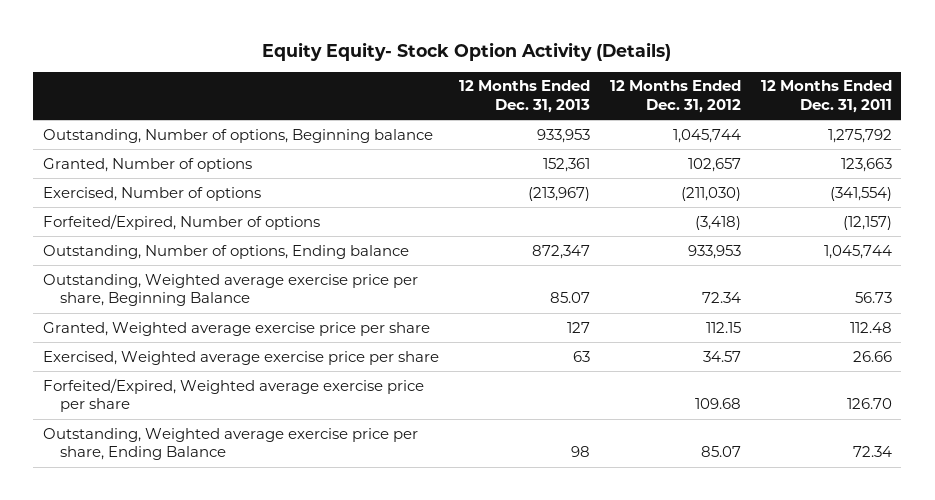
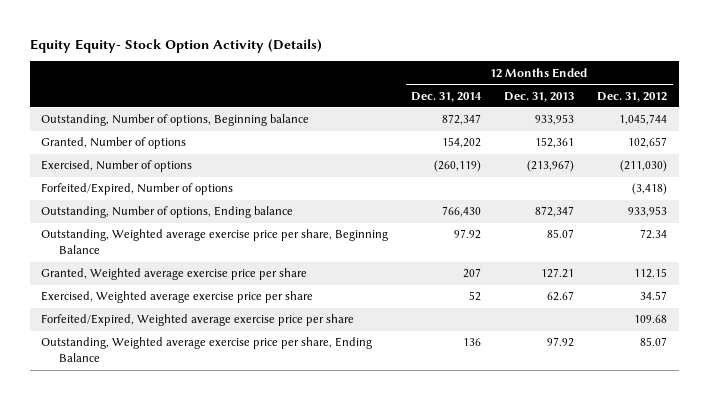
[760,80,892,114] 12 Months Ended Dec. 31, 2011 -> none
none -> [411,91,483,102] Dec. 31, 2014
[566,321,590,333] 127 -> [541,268,575,279] 127.21
[572,350,590,362] 63 -> [547,291,575,302] 62.67
[570,446,590,458] 98 -> [547,337,575,348] 97.92

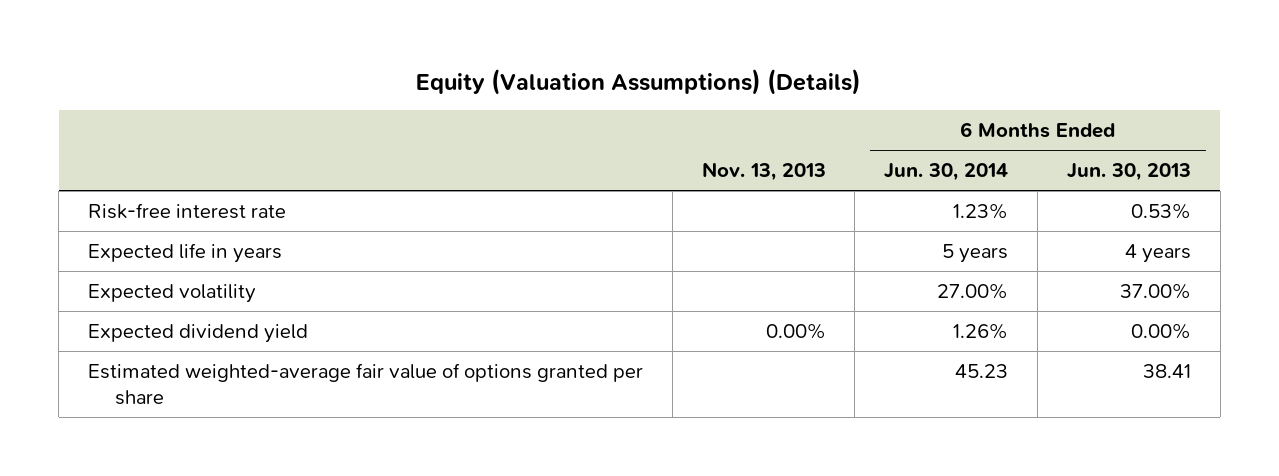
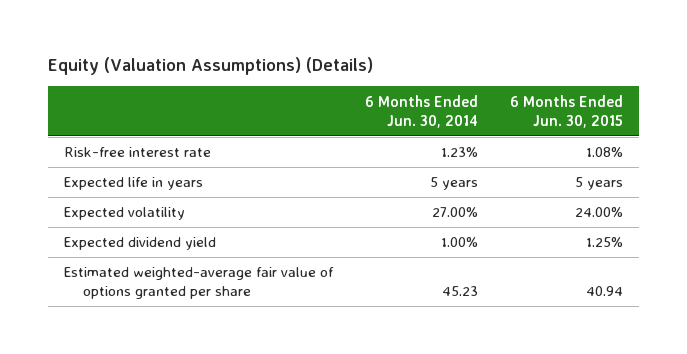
[701,162,826,182] Nov. 13, 2013 -> none
[1067,163,1192,182] Jun. 30, 2013 -> none
none -> [510,94,624,128] 6 Months Ended Jun. 30, 2015
[953,322,1009,339] 1.26% -> [441,237,479,248] 1.00%

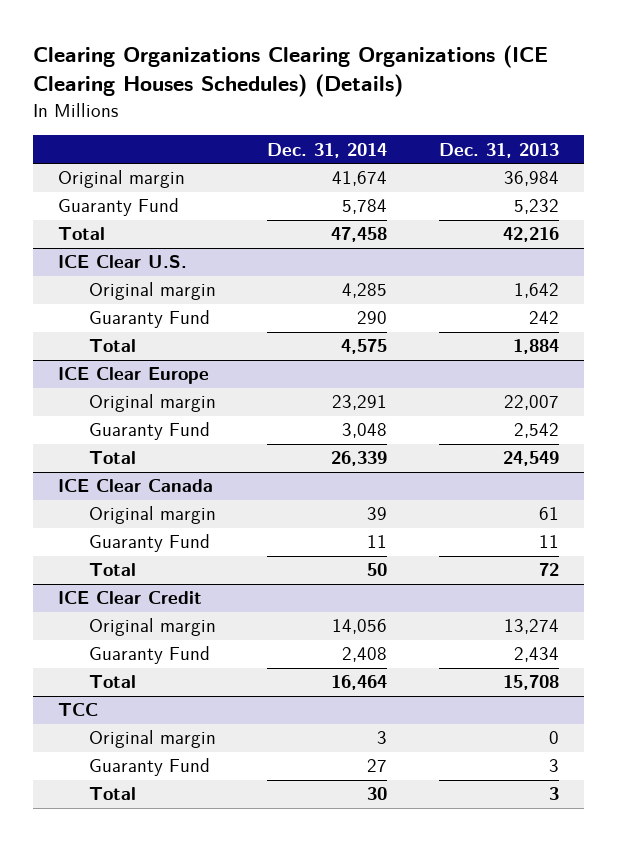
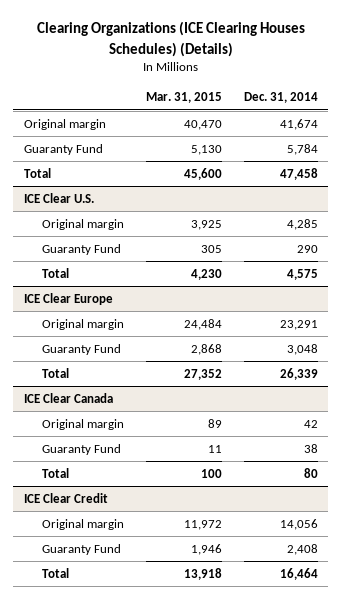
[32,44,548,98] Clearing Organizations Clearing Organizations (ICE Clearing Houses Schedules) (Details) -> [36,21,305,57] Clearing Organizations (ICE Clearing Houses Schedules) (Details)
[438,142,559,158] Dec. 31, 2013 -> none
none -> [145,92,222,104] Mar. 31, 2015
[367,507,388,521] 39 -> [303,419,318,428] 42
[367,535,388,549] 11 -> [303,443,318,453] 38
[367,563,388,577] 50 -> [303,467,318,478] 80
[58,703,99,717] TCC -> none
[88,730,216,749] Original margin -> none
[88,758,210,777] Guaranty Fund -> none
[88,787,136,801] Total -> none

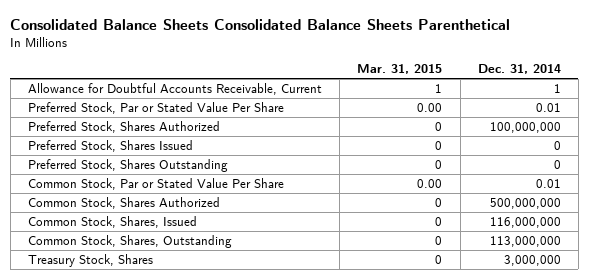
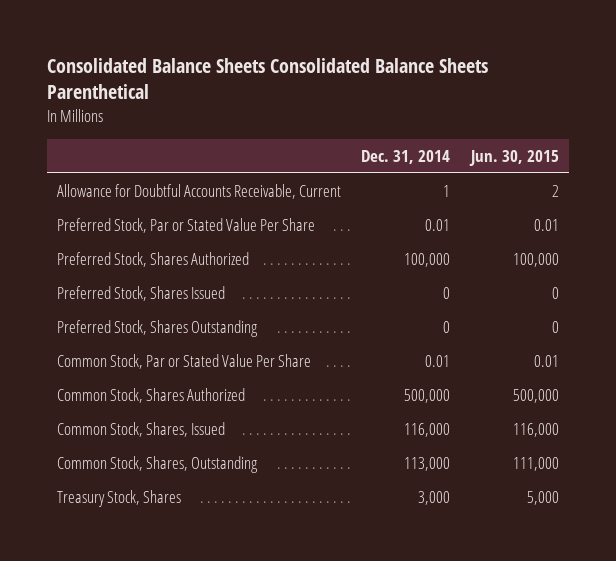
[357,64,443,75] Mar. 31, 2015 -> none
none -> [468,149,559,166] Jun. 30, 2015
[489,122,561,134] 100,000,000 -> [404,252,451,267] 100,000
[489,198,561,210] 500,000,000 -> [404,388,451,403] 500,000
[489,217,561,229] 116,000,000 -> [404,422,451,437] 116,000
[489,236,561,248] 113,000,000 -> [404,456,451,471] 113,000
[503,255,561,267] 3,000,000 -> [418,490,451,505] 3,000

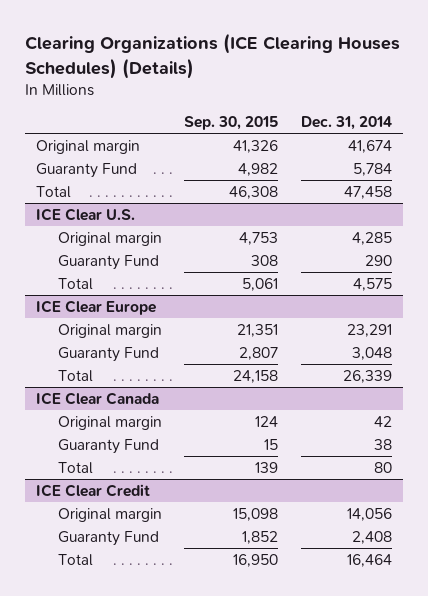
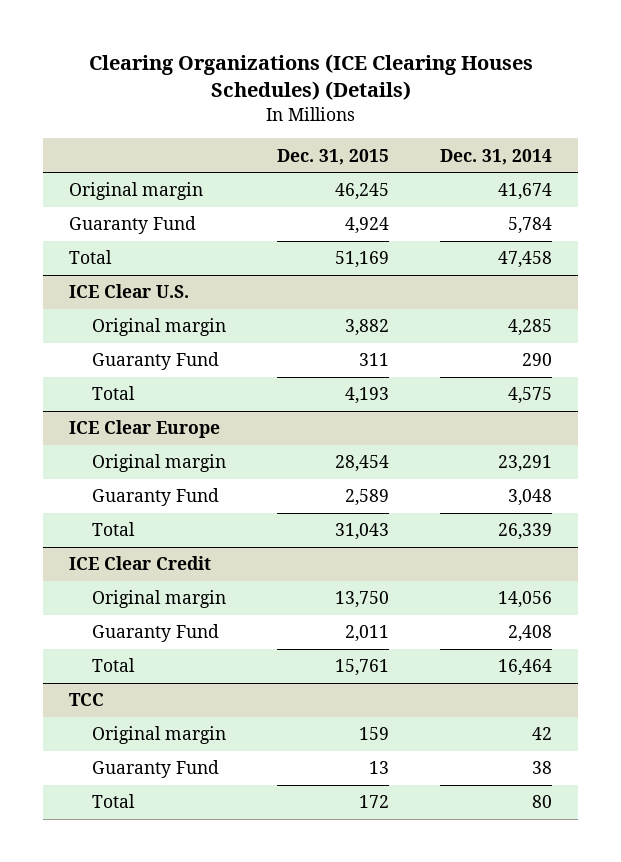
[184,116,279,131] Sep. 30, 2015 -> none
none -> [277,148,390,165] Dec. 31, 2015
[36,391,160,405] ICE Clear Canada -> none
[57,415,162,430] Original margin -> none
[57,438,159,454] Guaranty Fund -> none
[57,461,93,474] Total -> none
none -> [68,693,104,707] TCC
none -> [92,726,227,745] Original margin
none -> [92,760,220,779] Guaranty Fund
none -> [92,794,136,809] Total

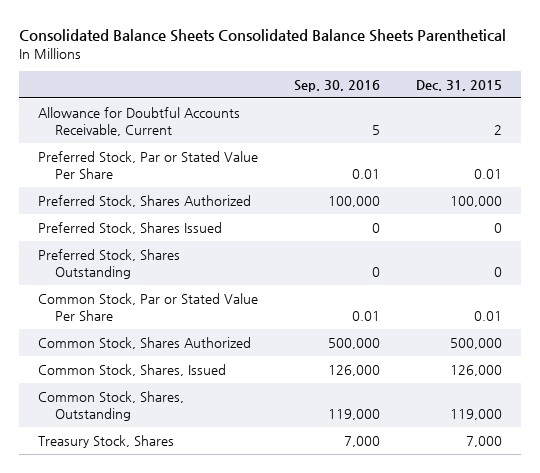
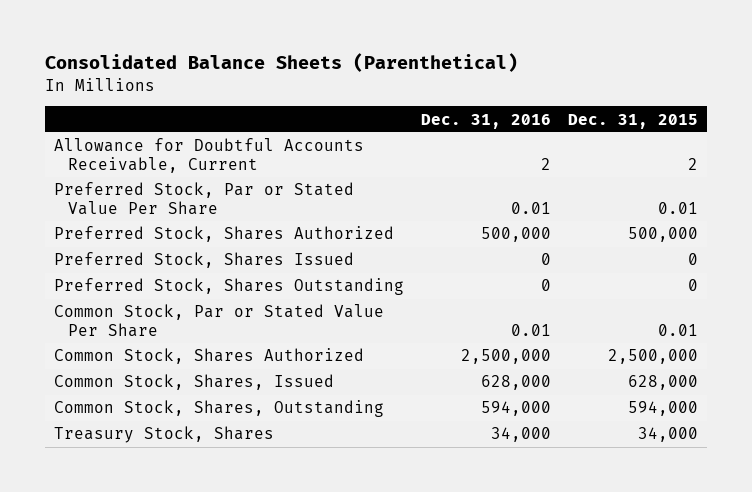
[19,28,507,42] Consolidated Balance Sheets Consolidated Balance Sheets Parenthetical -> [45,53,519,73] Consolidated Balance Sheets (Parenthetical)
[293,80,380,93] Sep. 30, 2016 -> none
none -> [420,113,551,129] Dec. 31, 2016
[450,196,503,208] 100,000 -> [628,227,699,243] 500,000
[450,338,503,350] 500,000 -> [608,349,699,365] 2,500,000
[450,365,503,377] 126,000 -> [628,375,699,391] 628,000
[450,409,503,421] 119,000 -> [628,401,699,417] 594,000
[466,436,503,448] 7,000 -> [638,427,699,443] 34,000

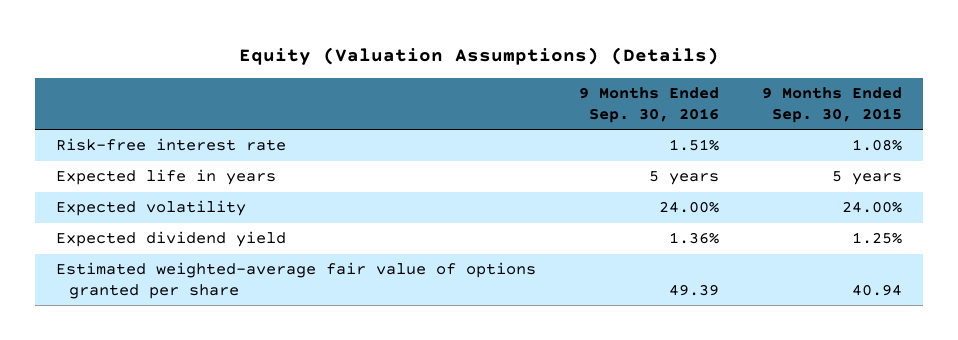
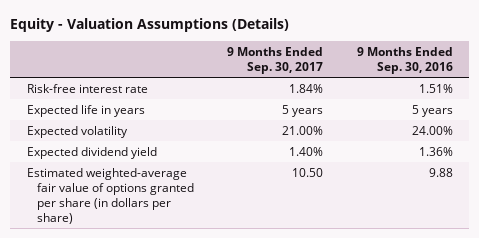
[239,47,720,66] Equity (Valuation Assumptions) (Details) -> [9,17,289,32] Equity - Valuation Assumptions (Details)
[761,87,902,123] 9 Months Ended Sep. 30, 2015 -> none
none -> [227,46,324,75] 9 Months Ended Sep. 30, 2017
[56,262,537,299] Estimated weighted-average fair value of options granted per share -> [26,167,195,225] Estimated weighted-average fair value of options granted per share (in dollars per share)
[669,283,720,296] 49.39 -> [428,167,453,177] 9.88

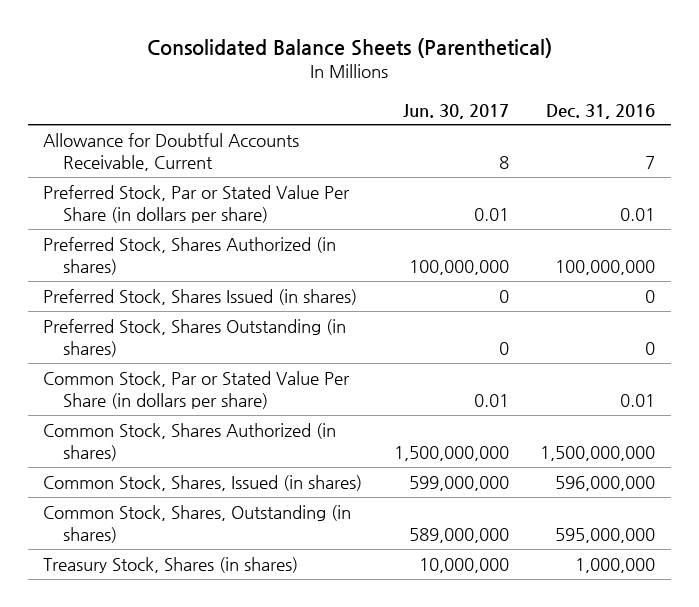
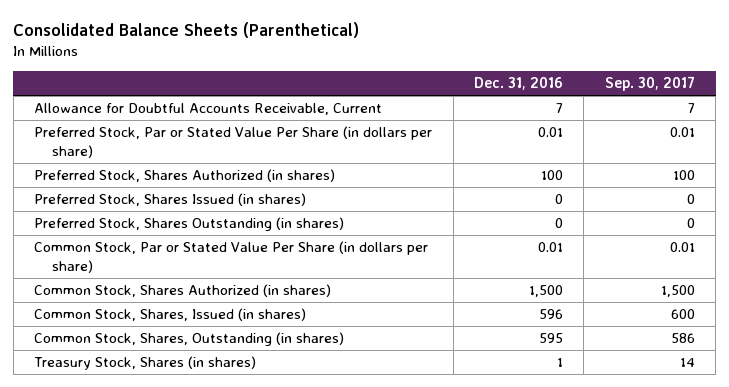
[402,103,509,119] Jun. 30, 2017 -> none
none -> [604,76,695,92] Sep. 30, 2017
[555,260,656,276] 100,000,000 -> [541,170,564,181] 100
[540,446,656,462] 1,500,000,000 -> [529,285,564,298] 1,500
[555,475,656,491] 596,000,000 -> [539,309,564,320] 596
[555,528,656,544] 595,000,000 -> [539,333,564,344] 595
[575,557,656,573] 1,000,000 -> [557,358,564,368] 1

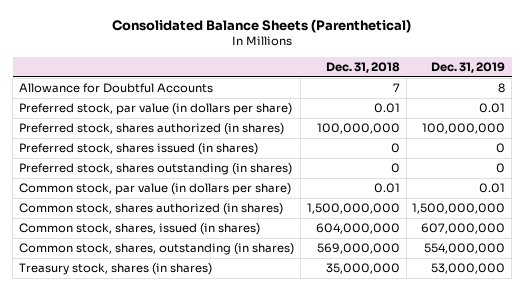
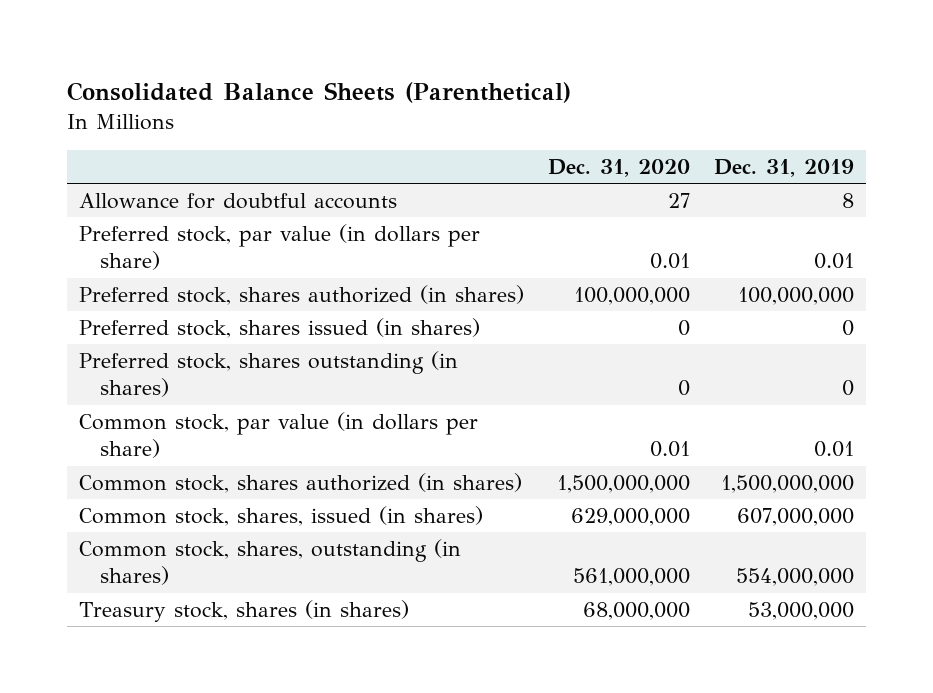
[325,61,400,73] Dec. 31, 2018 -> none
none -> [548,159,691,178] Dec. 31, 2020
[19,83,214,94] Allowance for Doubtful Accounts -> [78,192,397,209] Allowance for doubtful accounts

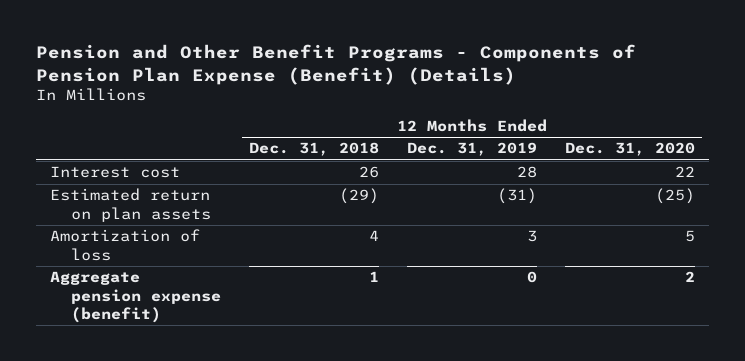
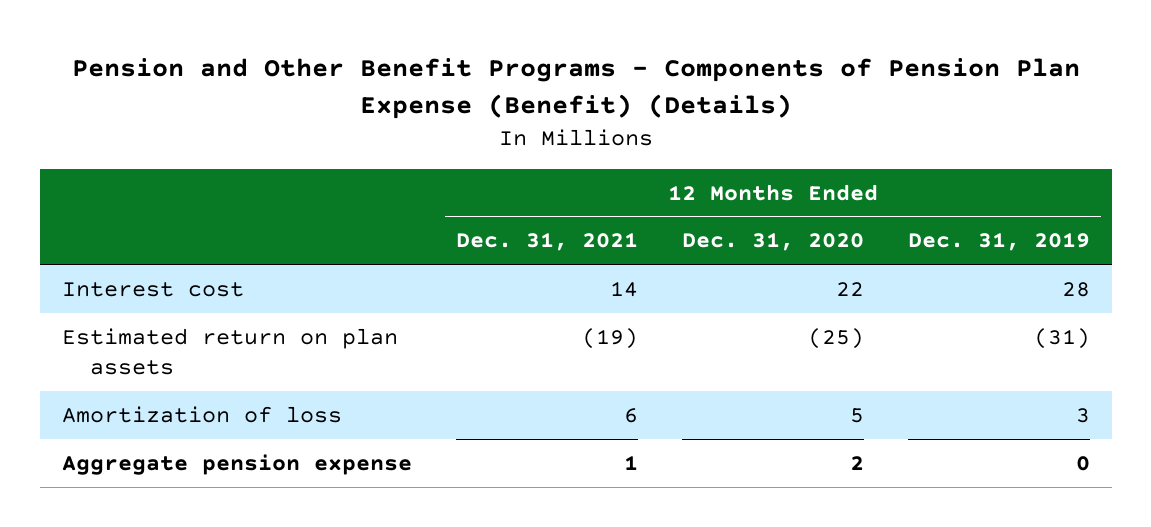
[249,142,380,157] Dec. 31, 2018 -> none
none -> [455,232,638,252] Dec. 31, 2021
[50,271,221,323] Aggregate pension expense (benefit) -> [61,453,412,475] Aggregate pension expense

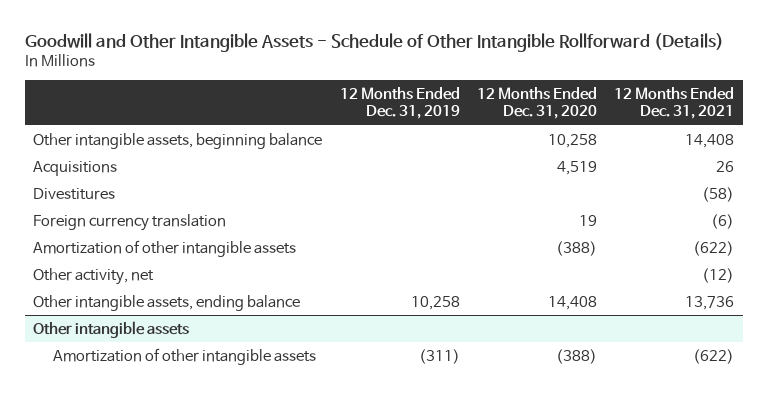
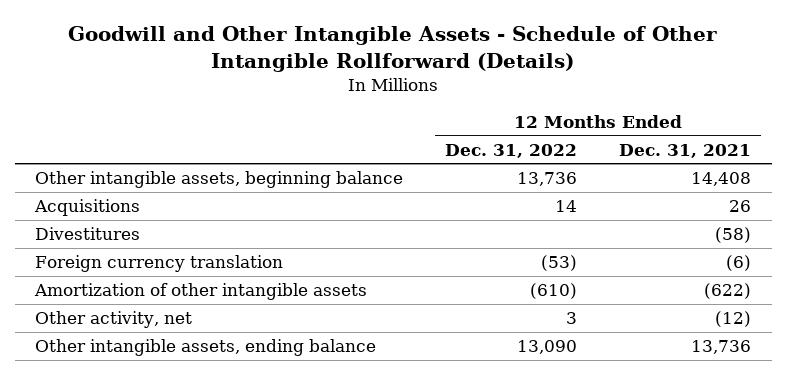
[339,87,460,120] 12 Months Ended Dec. 31, 2019 -> none
[477,87,598,120] 12 Months Ended Dec. 31, 2020 -> none
none -> [445,143,578,158] Dec. 31, 2022
[33,320,190,338] Other intangible assets -> none
[53,347,317,365] Amortization of other intangible assets -> none

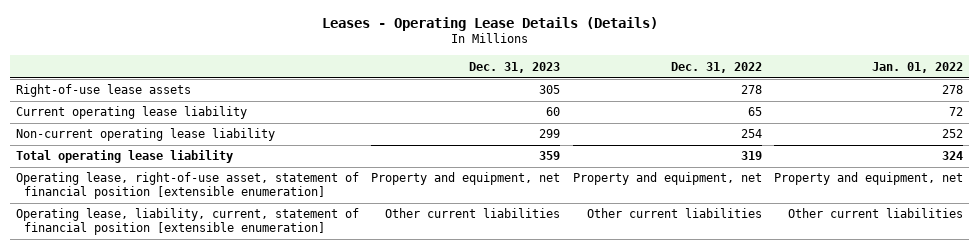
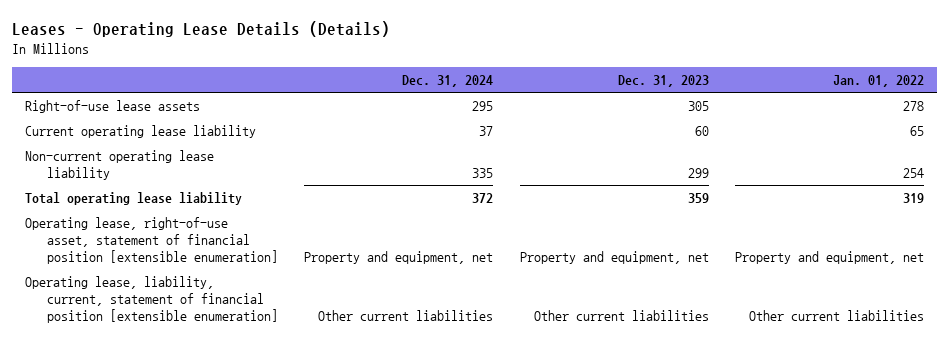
[670,61,762,73] Dec. 31, 2022 -> none
none -> [402,75,494,88] Dec. 31, 2024
[949,107,964,117] 72 -> [909,125,924,136] 65
[942,129,964,139] 252 -> [902,168,924,179] 254
[942,151,964,161] 324 -> [902,192,924,203] 319

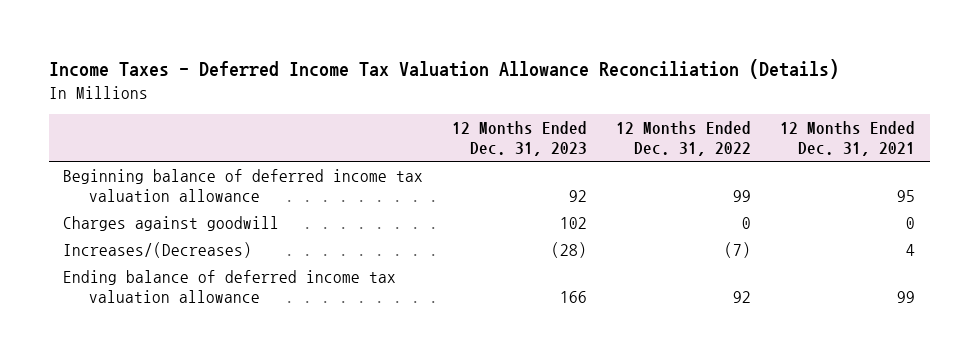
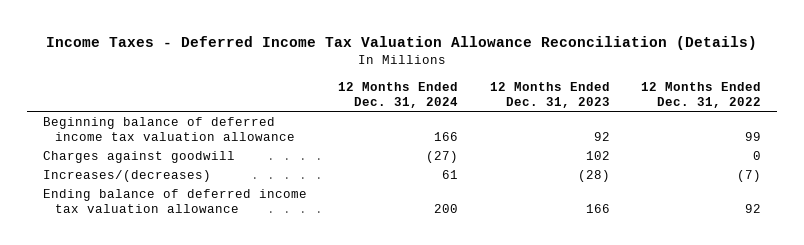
[780,121,916,157] 12 Months Ended Dec. 31, 2021 -> none
none -> [338,81,459,108] 12 Months Ended Dec. 31, 2024
[63,241,253,258] Increases/(Decreases) -> [42,169,211,182] Increases/(decreases)

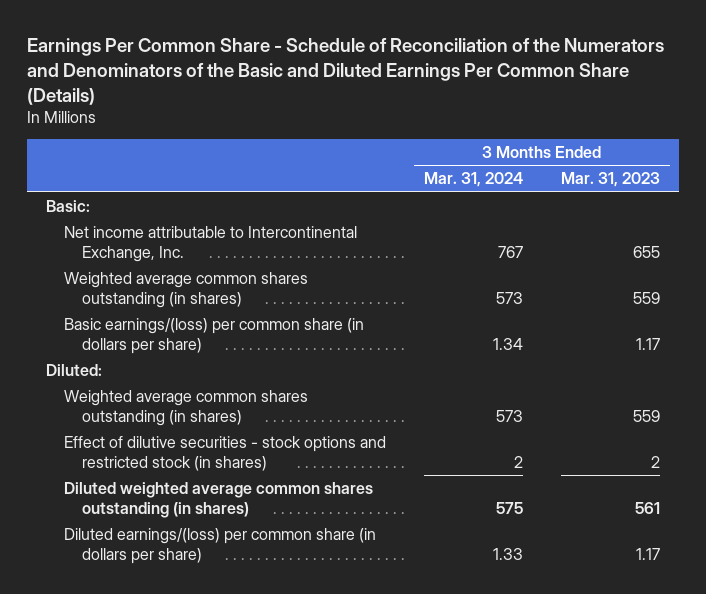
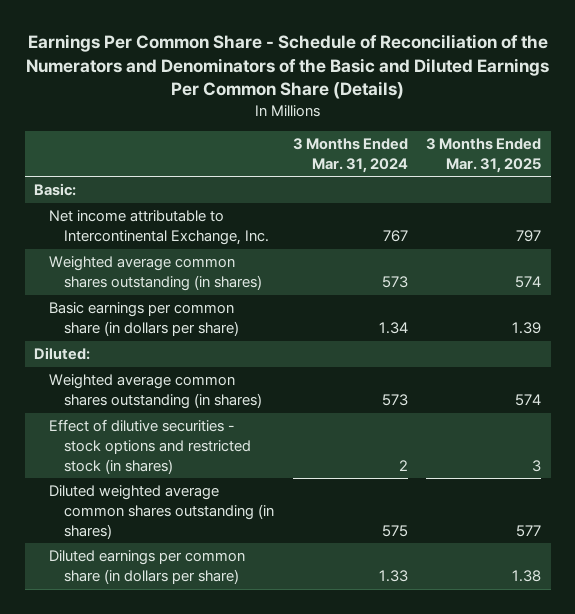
[561,172,661,188] Mar. 31, 2023 -> none
none -> [426,138,542,173] 3 Months Ended Mar. 31, 2025
[63,318,364,354] Basic earnings/(loss) per common share (in dollars per share) -> [48,302,239,337] Basic earnings per common share (in dollars per share)
[63,528,376,564] Diluted earnings/(loss) per common share (in dollars per share) -> [48,550,245,585] Diluted earnings per common share (in dollars per share)

